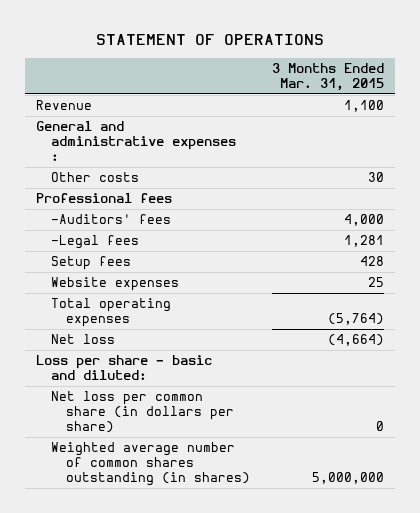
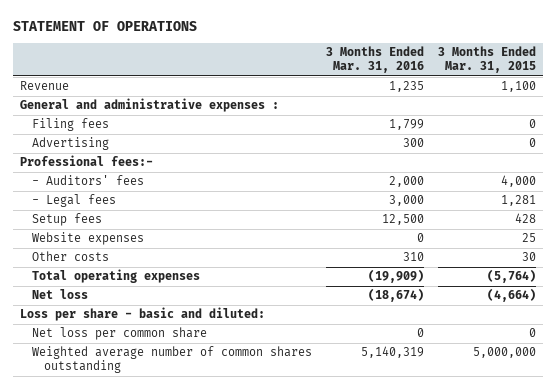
none -> [326,46,425,74] 3 Months Ended Mar. 31, 2016
none -> [32,118,110,132] Filing fees
none -> [32,137,110,151] Advertising
[36,193,173,204] Professional fees -> [20,155,154,167] Professional fees:-
[51,214,172,225] -Auditors' fees -> [32,175,145,186] - Auditors' fees
[51,235,140,250] -Legal fees -> [32,194,117,208] - Legal fees
[51,172,140,183] Other costs -> [32,251,110,262] Other costs
[51,391,235,434] Net loss per common share (in dollars per share) -> [32,327,208,341] Net loss per common share
[51,442,251,487] Weighted average number of common shares outstanding (in shares) -> [32,346,313,374] Weighted average number of common shares outstanding

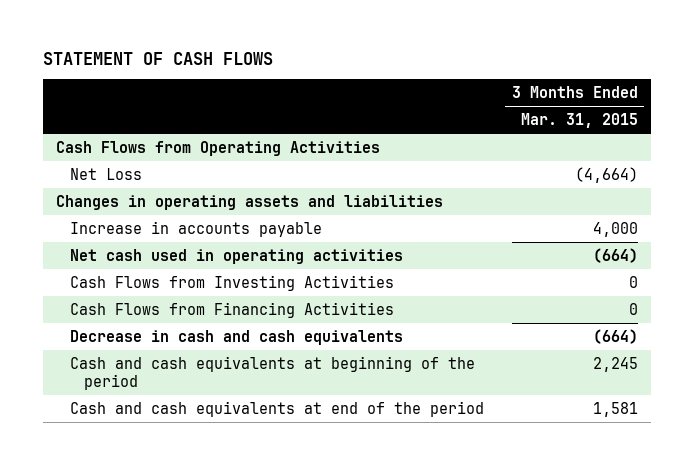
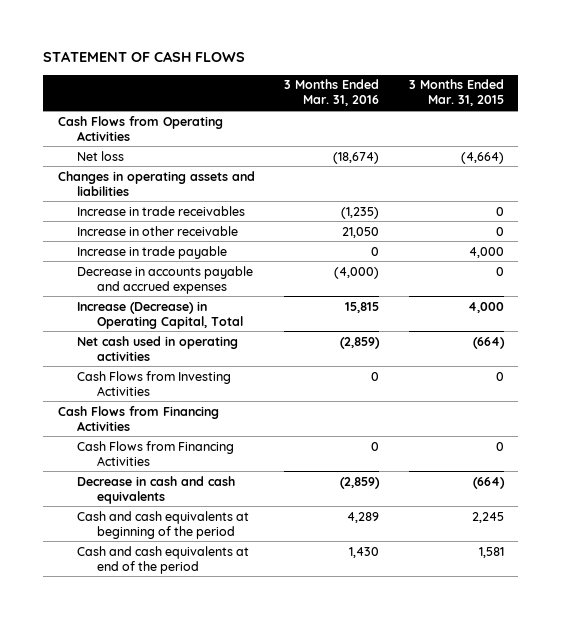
none -> [284,79,380,107] 3 Months Ended Mar. 31, 2016
[70,167,143,180] Net Loss -> [77,150,125,161] Net loss
none -> [77,205,246,216] Increase in trade receivables
none -> [77,225,239,236] Increase in other receivable
[70,220,323,237] Increase in accounts payable -> [77,245,228,259] Increase in trade payable
none -> [77,265,254,294] Decrease in accounts payable and accrued expenses
none -> [77,300,243,329] Increase (Decrease) in Operating Capital, Total
none -> [57,405,219,431] Cash Flows from Financing Activities

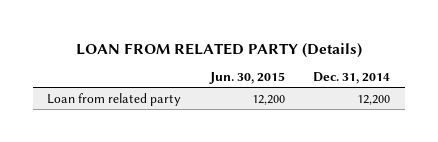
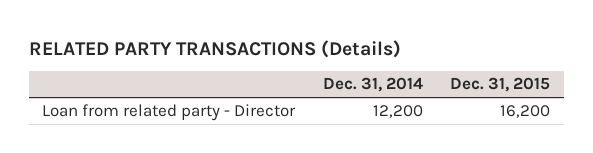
[75,42,362,58] LOAN FROM RELATED PARTY (Details) -> [28,39,401,58] RELATED PARTY TRANSACTIONS (Details)
[208,72,285,85] Jun. 30, 2015 -> none
none -> [450,77,551,93] Dec. 31, 2015
[47,92,182,106] Loan from related party -> [42,104,297,122] Loan from related party - Director

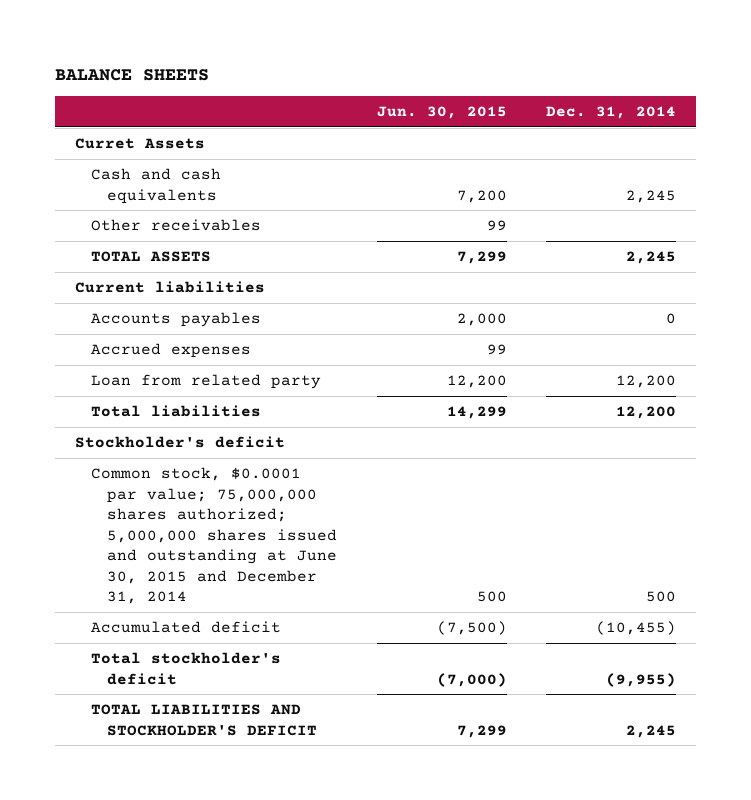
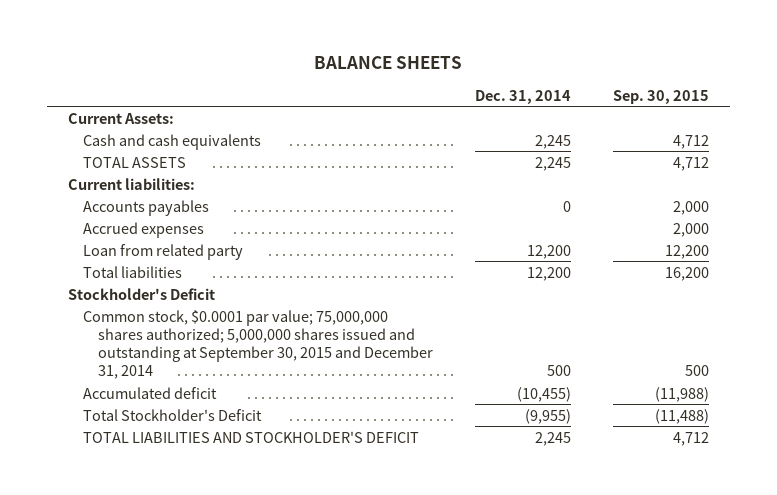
[376,105,507,119] Jun. 30, 2015 -> none
none -> [613,89,710,104] Sep. 30, 2015
[74,137,205,149] Curret Assets -> [67,112,174,124] Current Assets:
[91,218,262,231] Other receivables -> none
[74,280,265,293] Current liabilities -> [67,177,195,190] Current liabilities:
[74,435,285,448] Stockholder's deficit -> [67,287,215,300] Stockholder's Deficit
[91,466,338,605] Common stock, $0.0001 par value; 75,000,000 shares authorized; 5,000,000 shares issued and outstanding at June 30, 2015 and December 31, 2014 -> [82,309,433,380] Common stock, $0.0001 par value; 75,000,000 shares authorized; 5,000,000 shares issued and outstanding at September 30, 2015 and December 31, 2014
[91,651,282,685] Total stockholder's deficit -> [82,408,262,421] Total Stockholder's Deficit

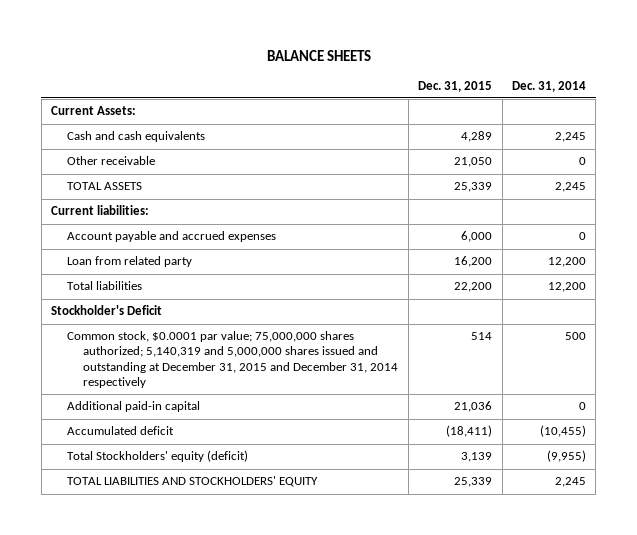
[613,89,710,104] Sep. 30, 2015 -> none
none -> [418,80,493,92] Dec. 31, 2015
none -> [67,156,156,166] Other receivable
[82,221,204,238] Accrued expenses -> none
[82,199,209,216] Accounts payables -> [67,231,277,243] Account payable and accrued expenses
[82,309,433,380] Common stock, $0.0001 par value; 75,000,000 shares authorized; 5,000,000 shares issued and outstanding at September 30, 2015 and December 31, 2014 -> [67,331,399,388] Common stock, $0.0001 par value; 75,000,000 shares authorized; 5,140,319 and 5,000,000 shares issued and outstanding at December 31, 2015 and December 31, 2014 respectively
none -> [67,401,201,413] Additional paid-in capital
[82,408,262,421] Total Stockholder's Deficit -> [67,450,249,463] Total Stockholders' equity (deficit)
[82,430,419,443] TOTAL LIABILITIES AND STOCKHOLDER'S DEFICIT -> [67,476,319,488] TOTAL LIABILITIES AND STOCKHOLDERS' EQUITY

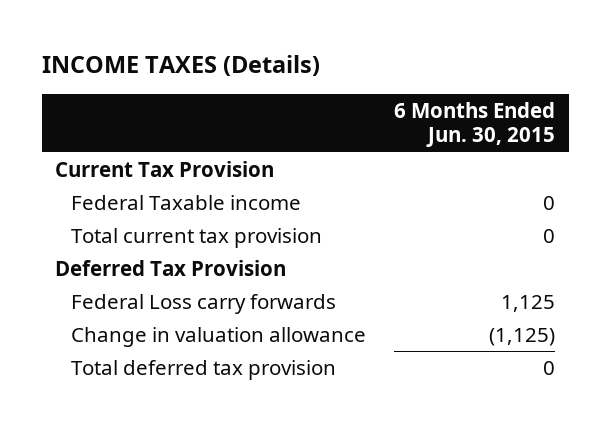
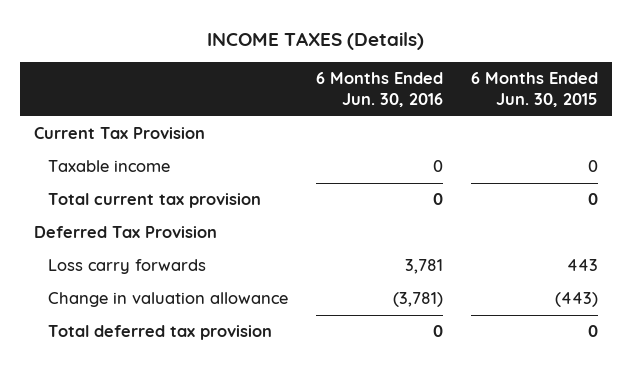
none -> [315,72,443,108] 6 Months Ended Jun. 30, 2016
[71,194,302,210] Federal Taxable income -> [47,160,170,173] Taxable income
[71,293,337,314] Federal Loss carry forwards -> [47,259,206,275] Loss carry forwards
[500,294,555,312] 1,125 -> [566,259,598,272] 443
[488,327,555,346] (1,125) -> [554,292,598,308] (443)

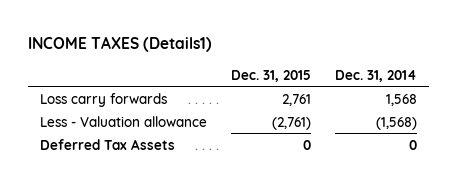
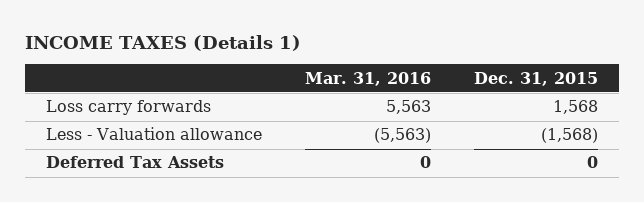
[28,36,213,53] INCOME TAXES (Details1) -> [25,34,302,51] INCOME TAXES (Details 1)
[334,69,417,82] Dec. 31, 2014 -> none
none -> [305,71,432,86] Mar. 31, 2016
[282,93,312,106] 2,761 -> [552,100,598,115] 1,568
[272,116,312,130] (2,761) -> [540,128,598,144] (1,568)

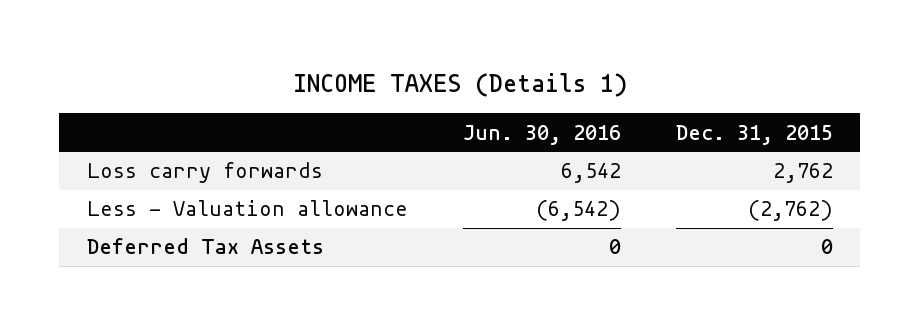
[305,71,432,86] Mar. 31, 2016 -> none
none -> [462,124,621,145] Jun. 30, 2016
[552,100,598,115] 1,568 -> [772,163,833,184] 2,762
[540,128,598,144] (1,568) -> [747,200,833,222] (2,762)

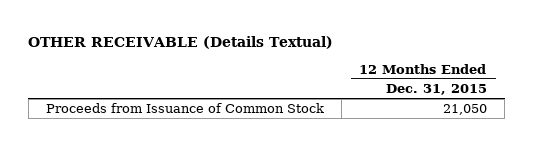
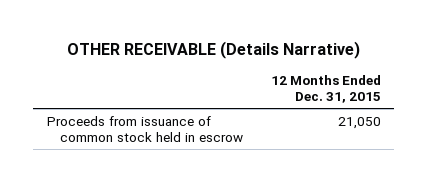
[28,36,334,50] OTHER RECEIVABLE (Details Textual) -> [66,40,360,59] OTHER RECEIVABLE (Details Narrative)
[46,103,325,114] Proceeds from Issuance of Common Stock -> [47,115,243,142] Proceeds from issuance of common stock held in escrow

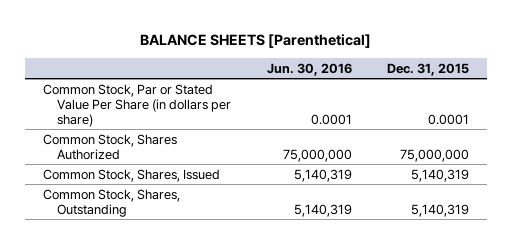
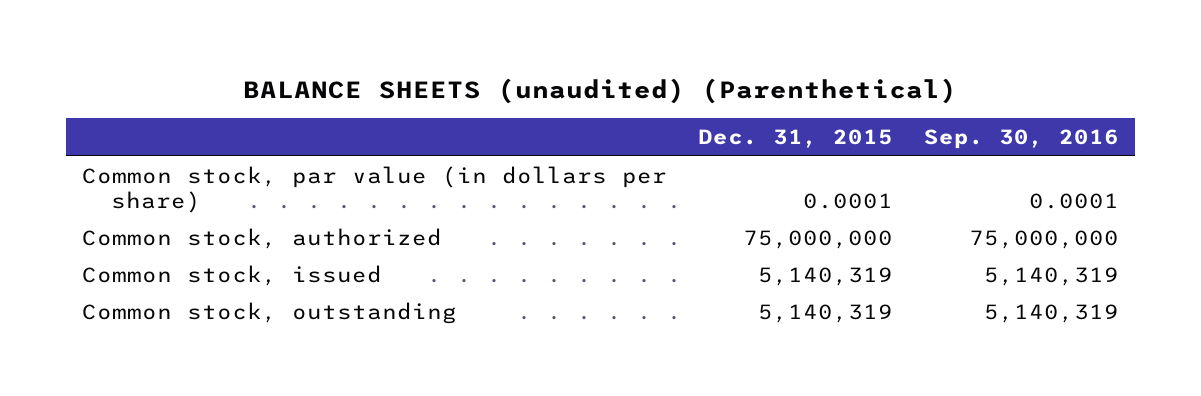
[140,34,372,49] BALANCE SHEETS [Parenthetical] -> [243,77,958,104] BALANCE SHEETS (unaudited) (Parenthetical)
[266,62,352,76] Jun. 30, 2016 -> none
none -> [924,129,1120,150] Sep. 30, 2016
[43,83,232,127] Common Stock, Par or Stated Value Per Share (in dollars per share) -> [81,165,667,213] Common stock, par value (in dollars per share)
[43,133,178,160] Common Stock, Shares Authorized -> [81,227,442,249] Common stock, authorized
[43,168,221,182] Common Stock, Shares, Issued -> [81,264,382,286] Common stock, issued
[43,188,181,217] Common Stock, Shares, Outstanding -> [81,301,457,324] Common stock, outstanding

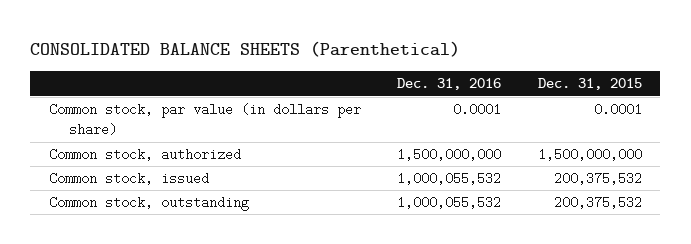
[243,77,958,104] BALANCE SHEETS (unaudited) (Parenthetical) -> [30,41,461,58] CONSOLIDATED BALANCE SHEETS (Parenthetical)
[924,129,1120,150] Sep. 30, 2016 -> none
none -> [397,78,502,91] Dec. 31, 2016
[742,229,893,249] 75,000,000 -> [537,148,642,162] 1,500,000,000
[757,266,893,286] 5,140,319 -> [553,172,642,186] 200,375,532
[757,303,893,323] 5,140,319 -> [553,196,642,210] 200,375,532

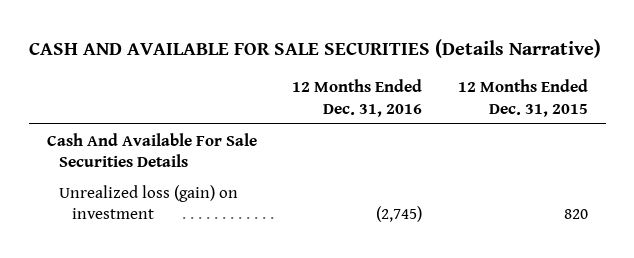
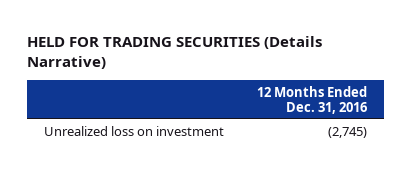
[28,38,601,58] CASH AND AVAILABLE FOR SALE SECURITIES (Details Narrative) -> [27,36,323,70] HELD FOR TRADING SECURITIES (Details Narrative)
[457,79,588,117] 12 Months Ended Dec. 31, 2015 -> none
[46,132,257,168] Cash And Available For Sale Securities Details -> none
[59,184,239,220] Unrealized loss (gain) on investment -> [43,126,224,137] Unrealized loss on investment

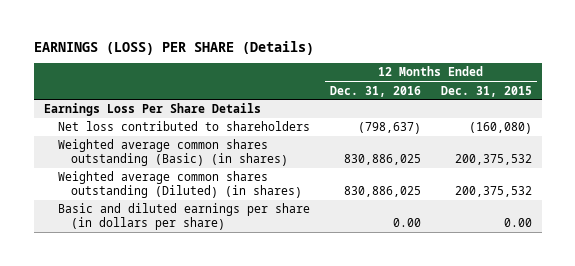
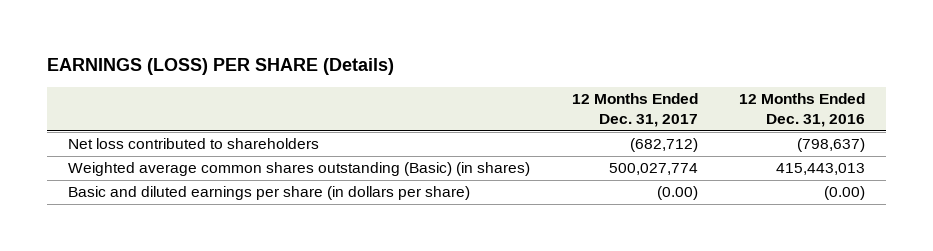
[440,85,532,97] Dec. 31, 2015 -> none
none -> [571,93,698,128] 12 Months Ended Dec. 31, 2017
[43,103,261,117] Earnings Loss Per Share Details -> none
[57,171,303,199] Weighted average common shares outstanding (Diluted) (in shares) -> none
[343,154,421,166] 830,886,025 -> [776,163,866,176] 415,443,013
[392,218,421,228] 0.00 -> [824,186,866,201] (0.00)

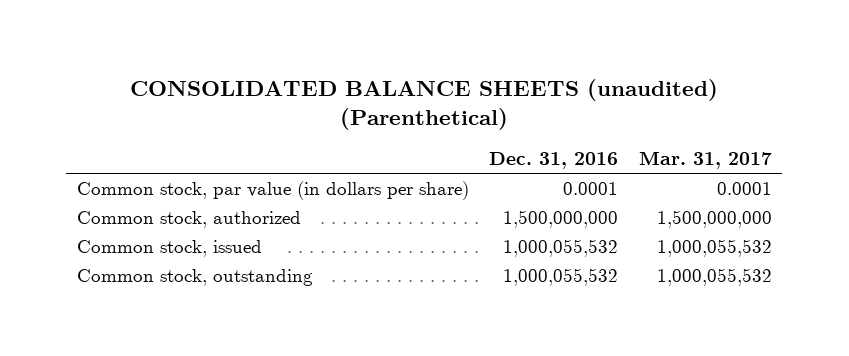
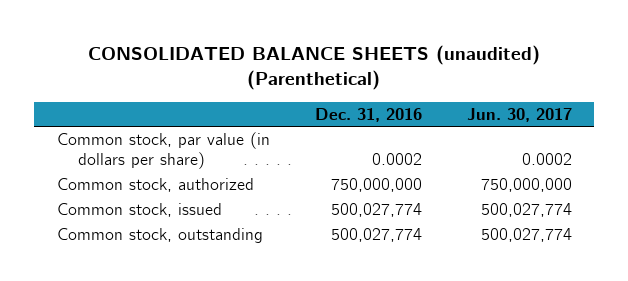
[639,151,773,170] Mar. 31, 2017 -> none
none -> [466,107,572,122] Jun. 30, 2017
[563,181,619,195] 0.0001 -> [371,152,422,165] 0.0002
[503,209,619,228] 1,500,000,000 -> [330,178,422,193] 750,000,000
[503,238,619,257] 1,000,055,532 -> [330,203,422,218] 500,027,774
[503,267,619,286] 1,000,055,532 -> [330,228,422,243] 500,027,774

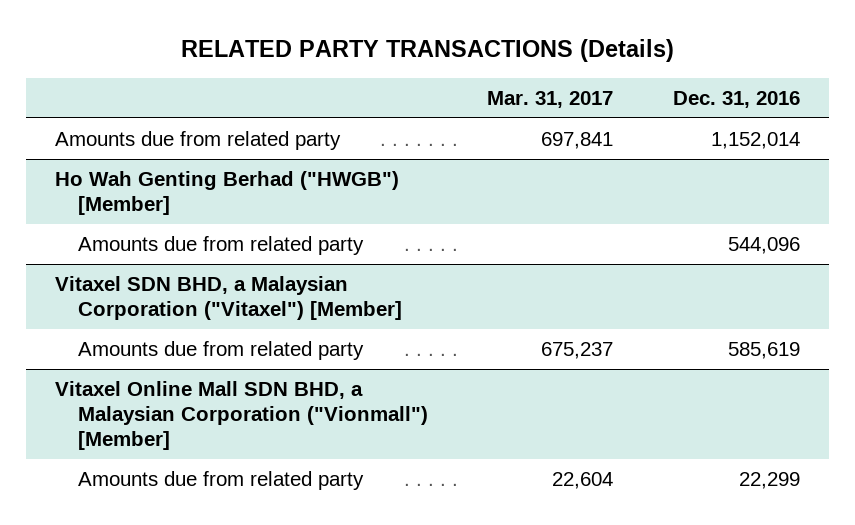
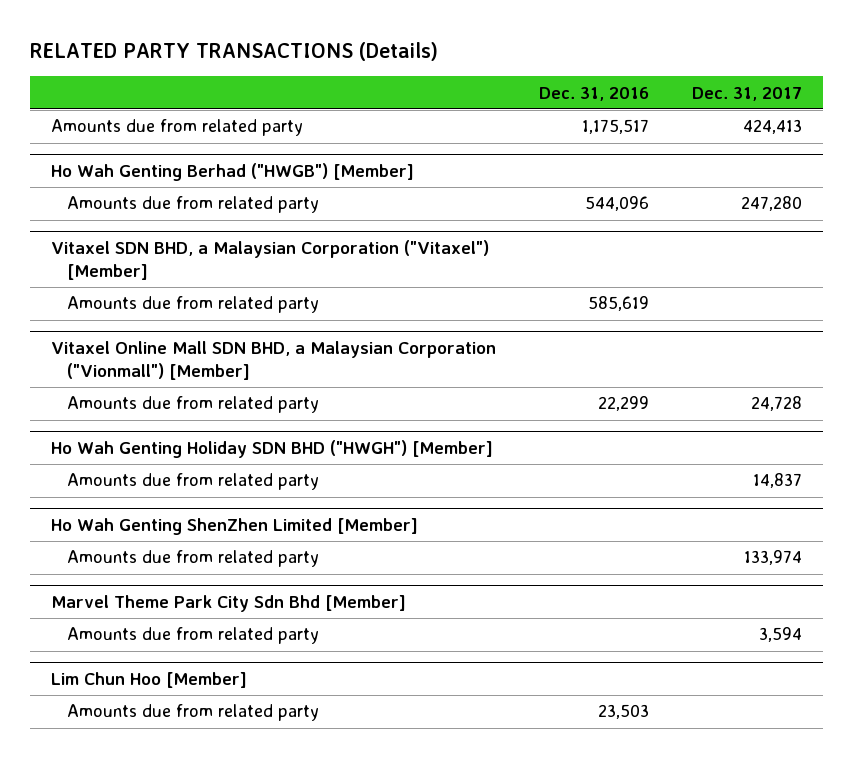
[487,90,614,108] Mar. 31, 2017 -> none
none -> [691,86,802,101] Dec. 31, 2017
[710,132,800,150] 1,152,014 -> [581,119,649,135] 1,175,517
none -> [51,440,494,459] Ho Wah Genting Holiday SDN BHD ("HWGH") [Member]
none -> [67,473,320,491] Amounts due from related party
none -> [51,518,419,536] Ho Wah Genting ShenZhen Limited [Member]
none -> [67,550,320,568] Amounts due from related party
none -> [51,595,407,613] Marvel Theme Park City Sdn Bhd [Member]
none -> [67,627,320,645] Amounts due from related party
none -> [51,672,248,689] Lim Chun Hoo [Member]
none -> [67,704,320,722] Amounts due from related party

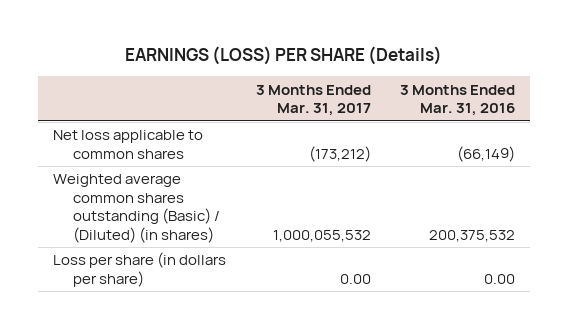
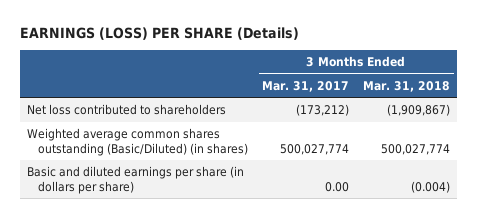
[400,84,516,116] 3 Months Ended Mar. 31, 2016 -> none
none -> [363,80,451,92] Mar. 31, 2018
[53,130,204,159] Net loss applicable to common shares -> [26,104,226,116] Net loss contributed to shareholders
[53,174,221,243] Weighted average common shares outstanding (Basic) / (Diluted) (in shares) -> [26,128,249,156] Weighted average common shares outstanding (Basic/Diluted) (in shares)
[272,229,371,242] 1,000,055,532 -> [280,143,350,155] 500,027,774
[53,252,227,287] Loss per share (in dollars per share) -> [26,166,244,194] Basic and diluted earnings per share (in dollars per share)

